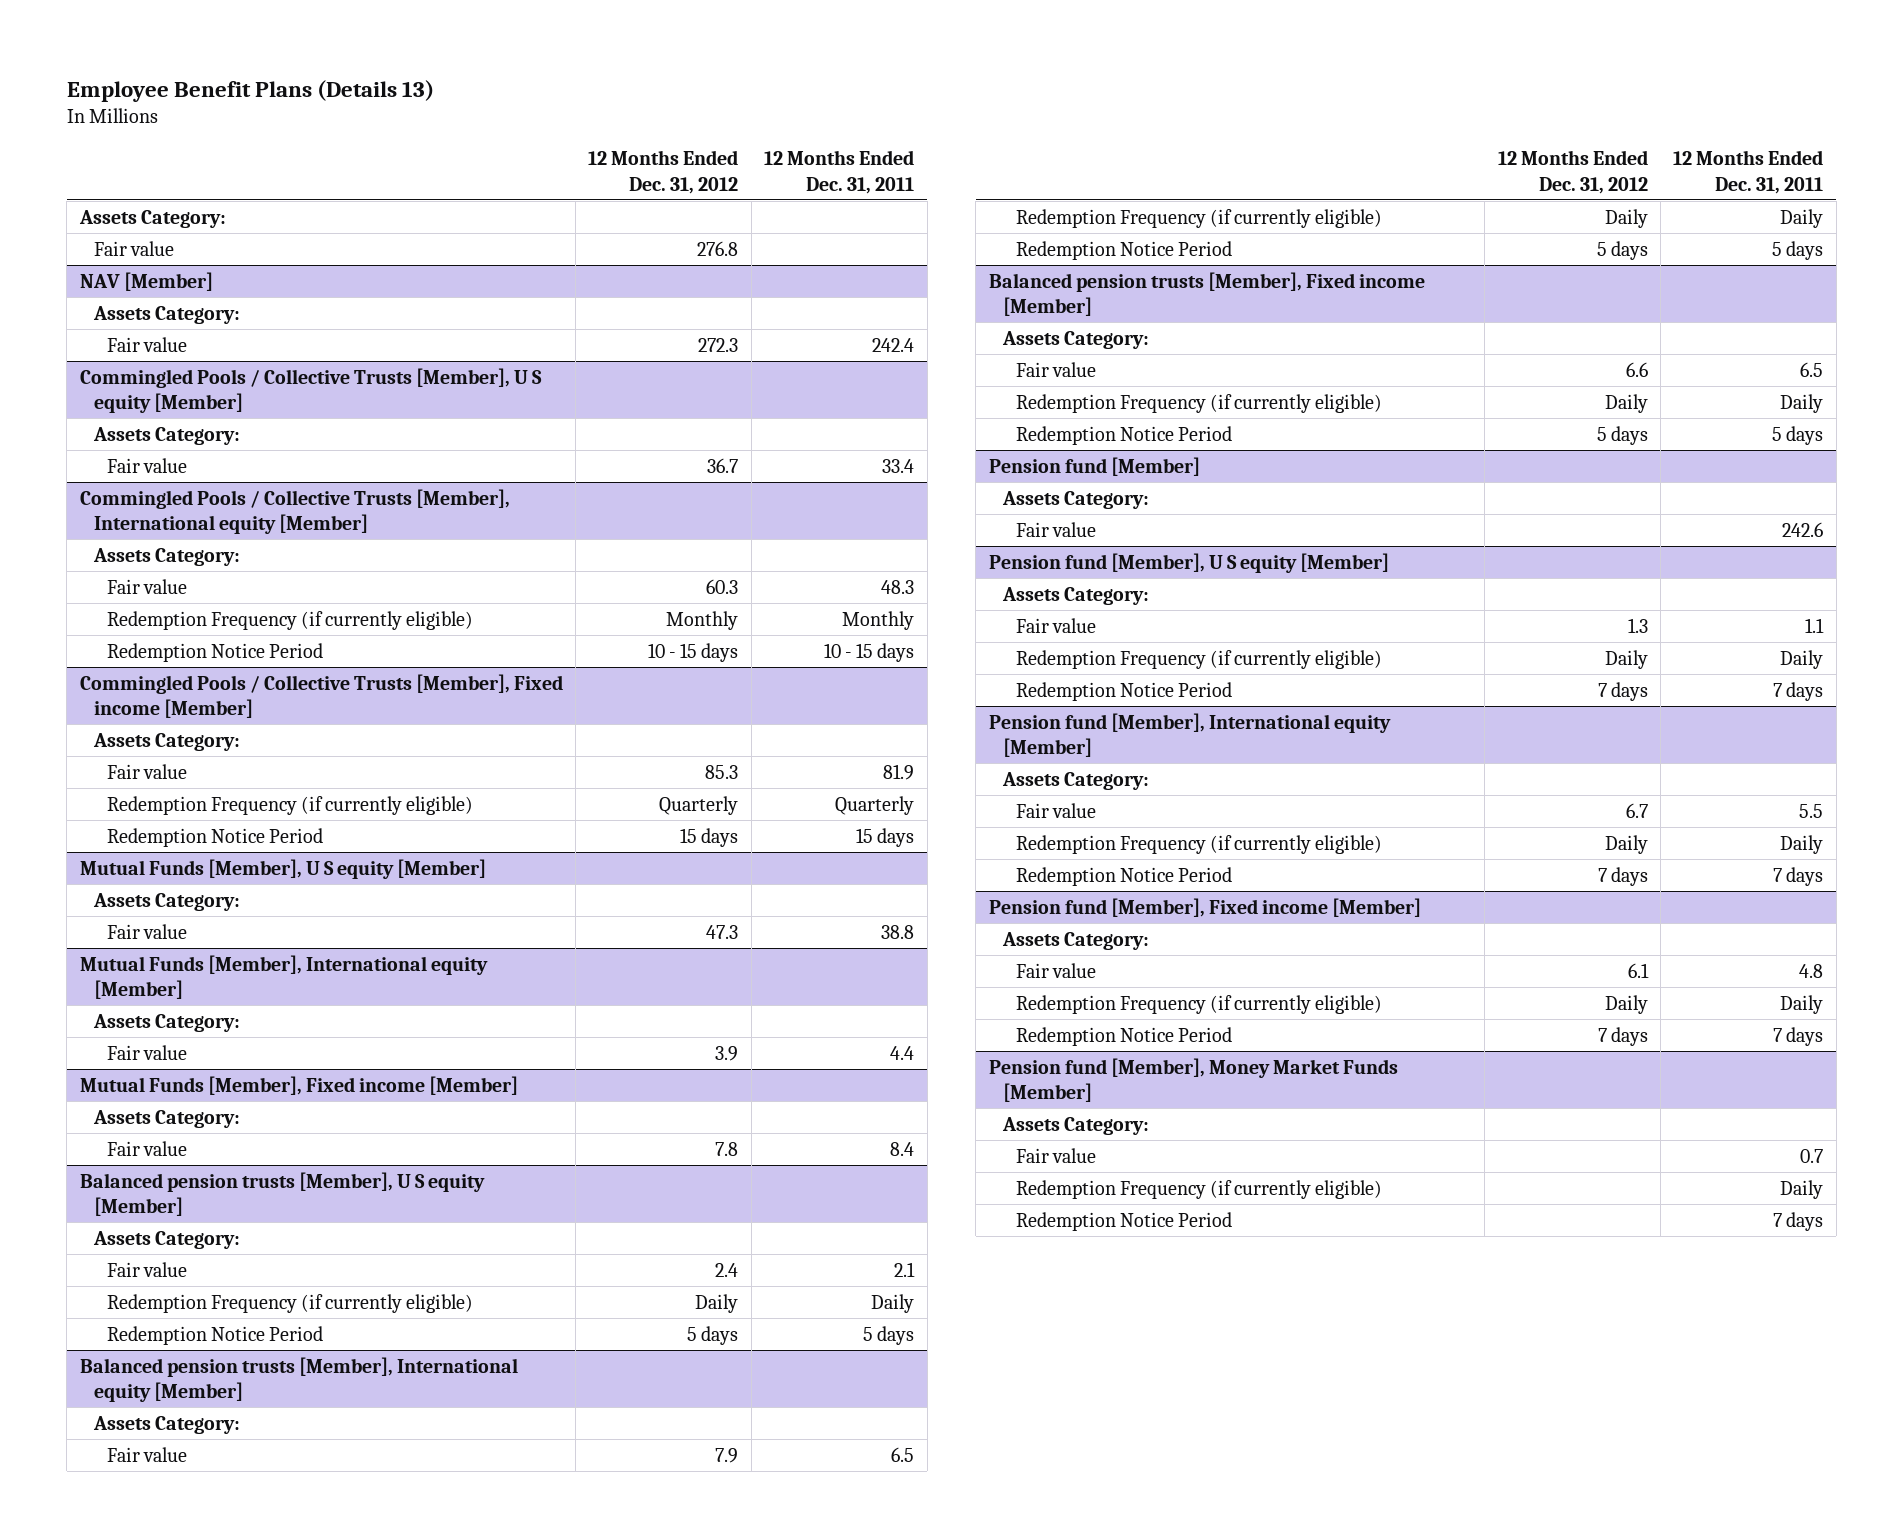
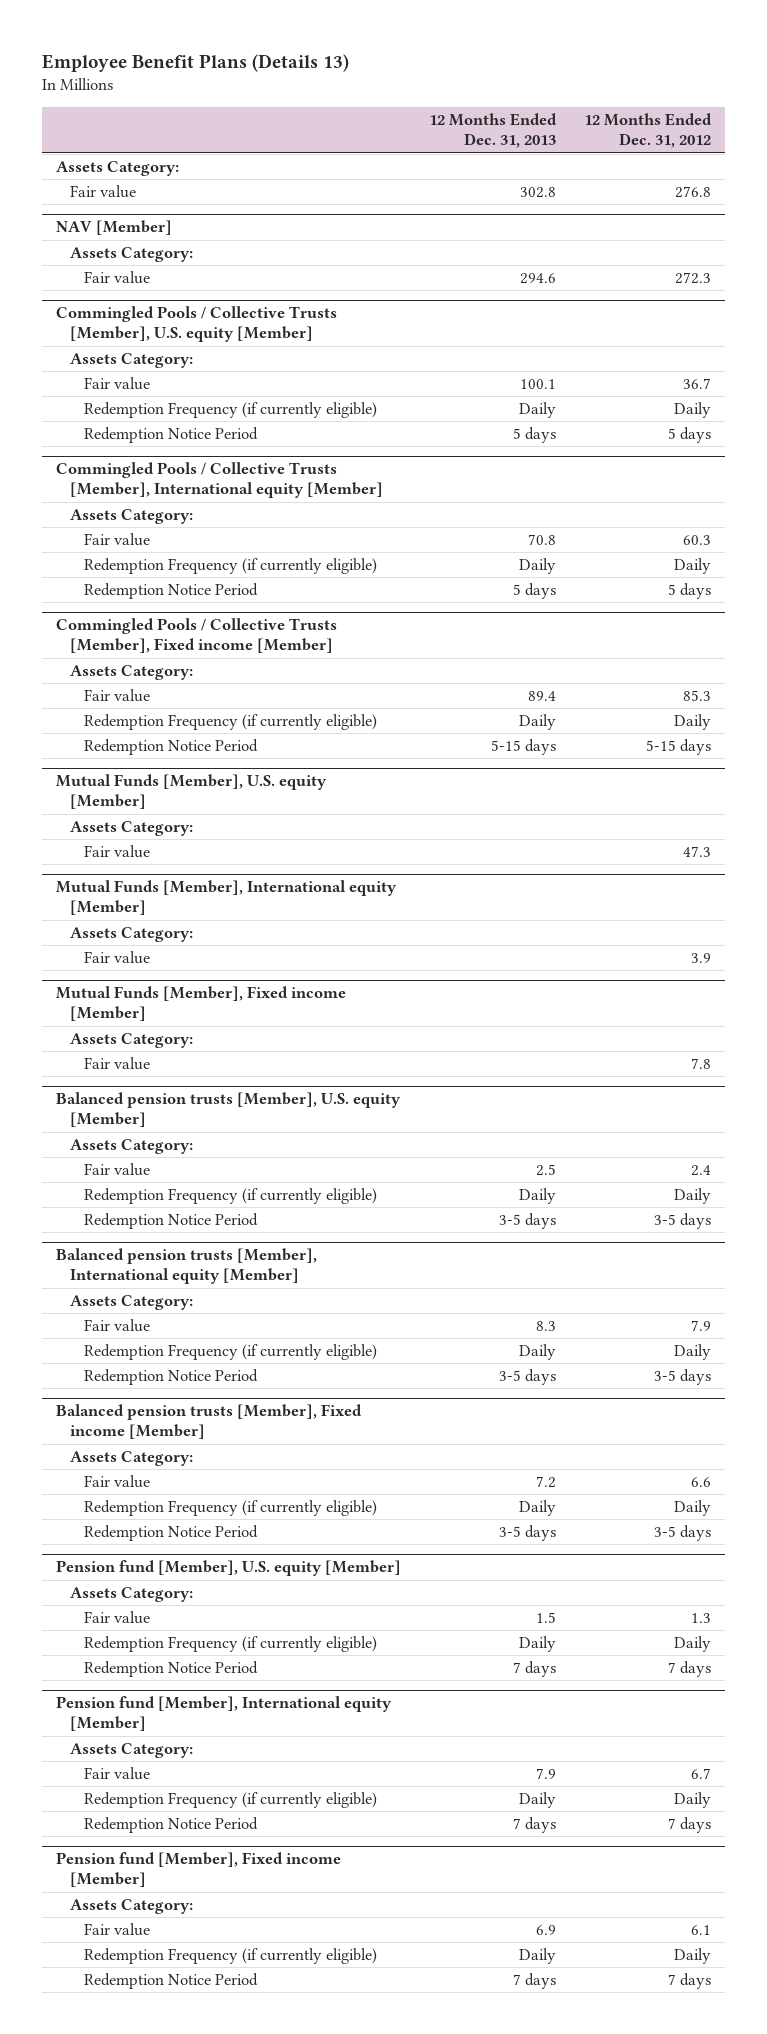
[764,150,915,194] 12 Months Ended Dec. 31, 2011 -> none
none -> [429,113,558,149] 12 Months Ended Dec. 31, 2013
[79,367,542,413] Commingled Pools / Collective Trusts [Member], U S equity [Member] -> [56,306,338,343] Commingled Pools / Collective Trusts [Member], U.S. equity [Member]
none -> [84,402,378,419] Redemption Frequency (if currently eligible)
none -> [84,427,259,444] Redemption Notice Period
[666,610,739,630] Monthly -> [673,558,711,575] Daily
[648,642,739,662] 10 - 15 days -> [667,583,711,600] 5 days
[659,795,739,815] Quarterly -> [673,714,711,731] Daily
[680,827,739,847] 15 days -> [645,739,711,756] 5-15 days
[79,858,486,879] Mutual Funds [Member], U S equity [Member] -> [56,774,328,810] Mutual Funds [Member], U.S. equity [Member]
[79,1171,485,1216] Balanced pension trusts [Member], U S equity [Member] -> [56,1092,402,1128] Balanced pension trusts [Member], U.S. equity [Member]
[687,1325,739,1345] 5 days -> [653,1213,711,1230] 3-5 days
[1596,240,1648,260] 5 days -> [653,1369,711,1386] 3-5 days
[988,456,1200,476] Pension fund [Member] -> none
[1001,490,1149,509] Assets Category: -> none
[1016,521,1097,537] Fair value -> none
[1596,425,1648,445] 5 days -> [653,1525,711,1542] 3-5 days
[988,552,1389,573] Pension fund [Member], U S equity [Member] -> [56,1560,402,1577] Pension fund [Member], U.S. equity [Member]
[988,1057,1398,1102] Pension fund [Member], Money Market Funds [Member] -> none
[1001,1116,1149,1135] Assets Category: -> none
[1016,1147,1097,1163] Fair value -> none
[1016,1179,1383,1199] Redemption Frequency (if currently eligible) -> none
[1016,1211,1233,1231] Redemption Notice Period -> none

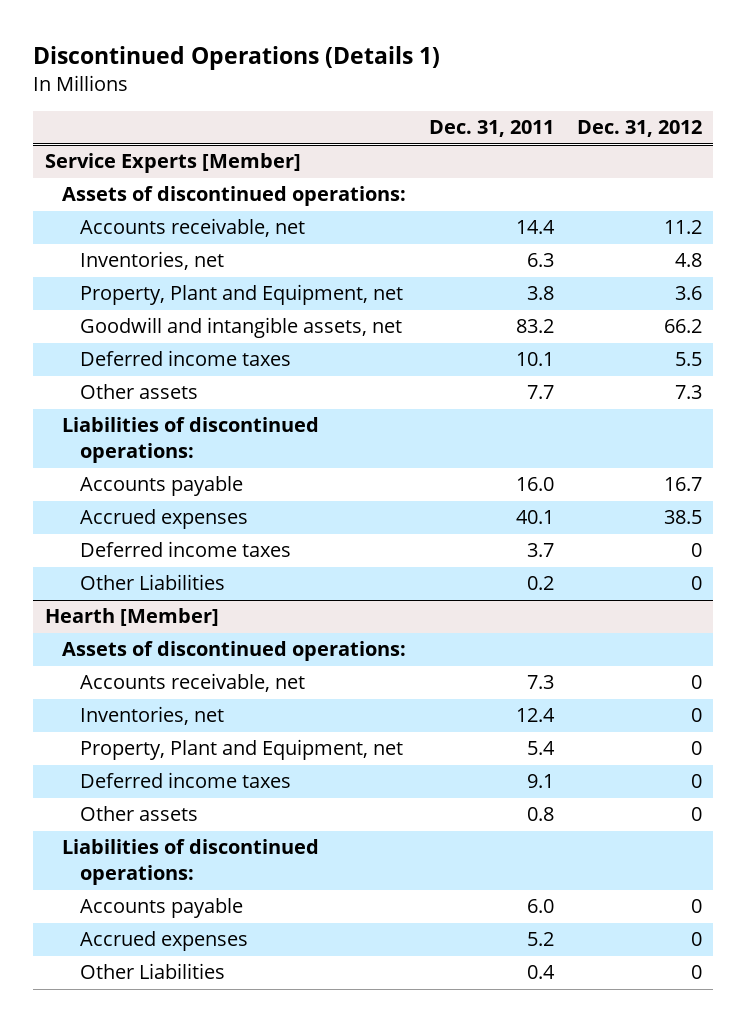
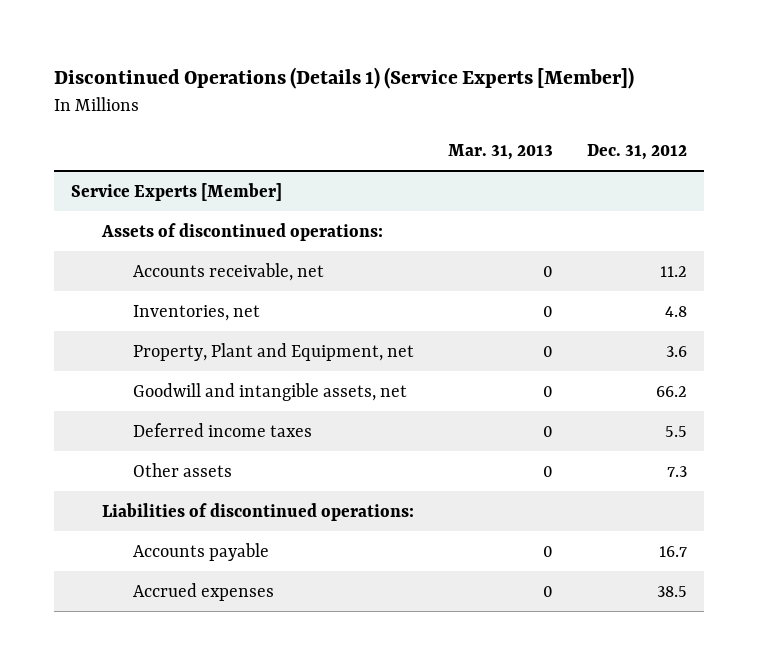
[33,46,441,71] Discontinued Operations (Details 1) -> [53,67,634,90] Discontinued Operations (Details 1) (Service Experts [Member])
[429,120,555,138] Dec. 31, 2011 -> none
none -> [448,143,554,160] Mar. 31, 2013
[80,541,292,558] Deferred income taxes -> none
[80,574,226,591] Other Liabilities -> none
[44,608,219,627] Hearth [Member] -> none
[62,641,407,662] Assets of discontinued operations: -> none
[80,673,306,693] Accounts receivable, net -> none
[80,706,225,726] Inventories, net -> none
[80,739,404,761] Property, Plant and Equipment, net -> none
[80,772,292,789] Deferred income taxes -> none
[80,806,199,822] Other assets -> none
[62,839,320,886] Liabilities of discontinued operations: -> none
[80,898,244,919] Accounts payable -> none
[80,931,249,952] Accrued expenses -> none
[80,963,226,980] Other Liabilities -> none

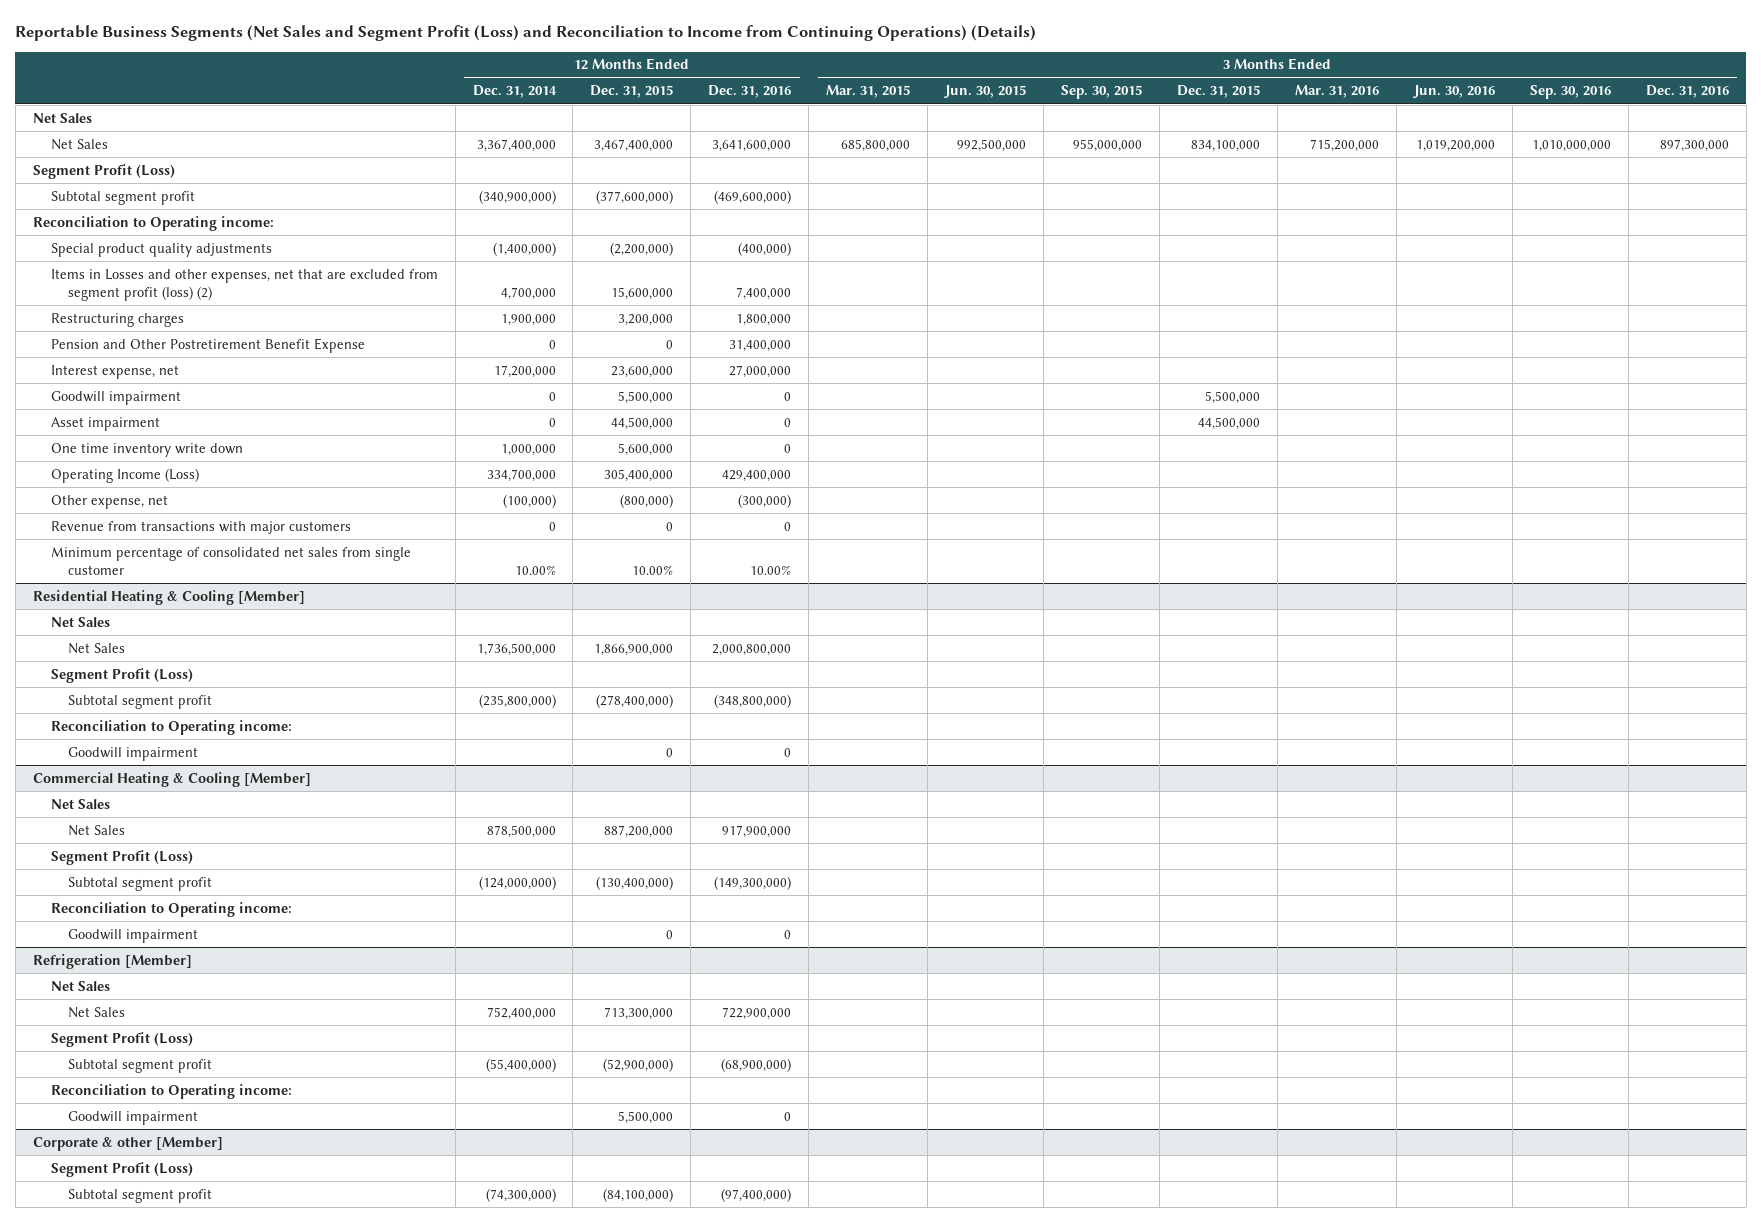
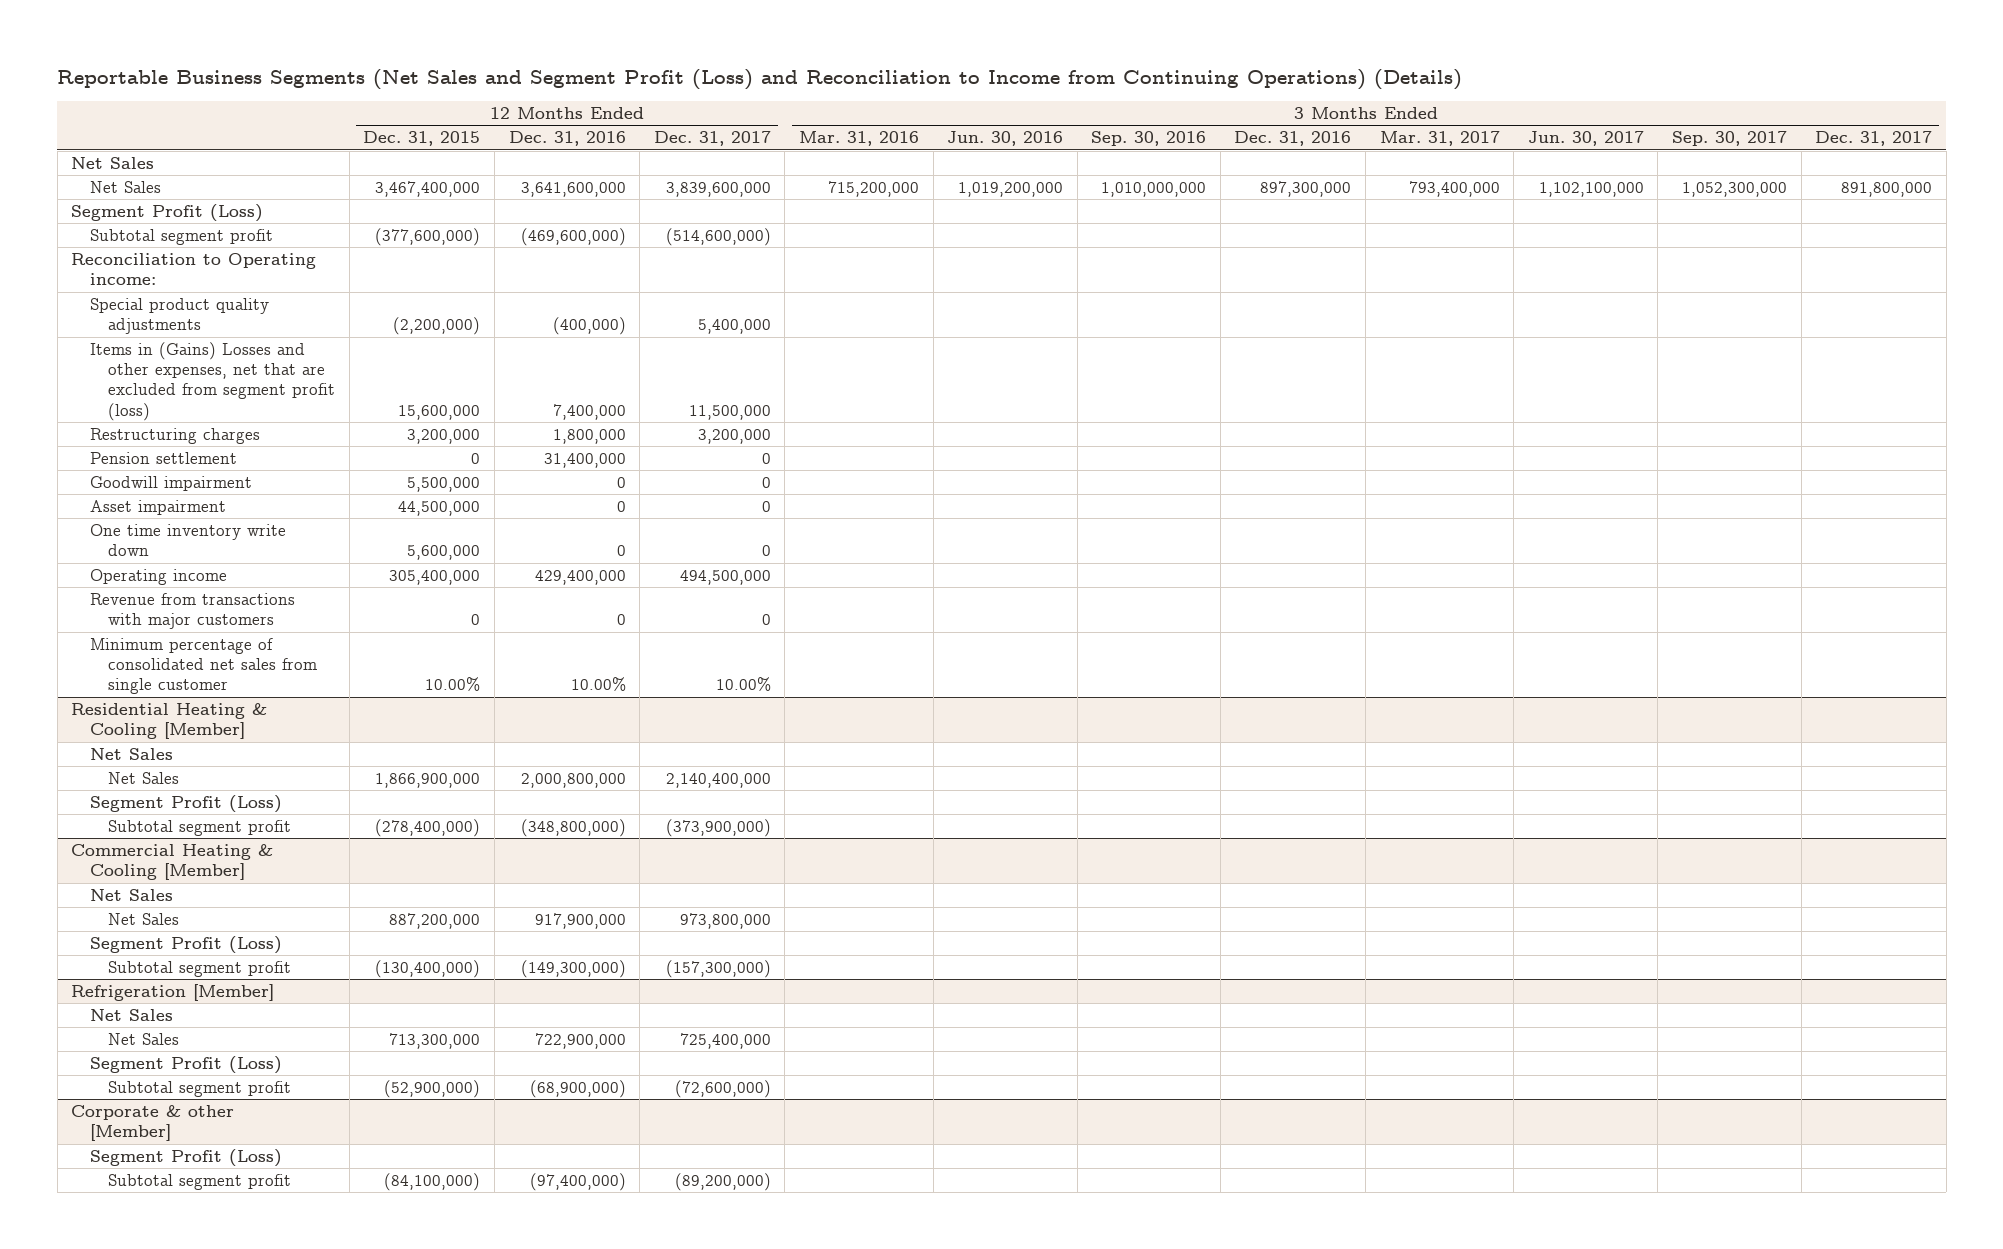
[472,85,557,99] Dec. 31, 2014 -> none
[826,85,911,99] Mar. 31, 2015 -> none
[944,85,1027,99] Jun. 30, 2015 -> none
[1061,85,1143,100] Sep. 30, 2015 -> none
[1176,85,1260,99] Dec. 31, 2015 -> none
none -> [653,131,771,147] Dec. 31, 2017
none -> [1379,131,1500,147] Mar. 31, 2017
none -> [1527,131,1644,147] Jun. 30, 2017
none -> [1671,131,1787,147] Sep. 30, 2017
none -> [1815,131,1933,147] Dec. 31, 2017
[50,268,438,301] Items in Losses and other expenses, net that are excluded from segment profit (loss) (2) -> [89,342,336,421] Items in (Gains) Losses and other expenses, net that are excluded from segment profit (loss)
[50,364,179,379] Interest expense, net -> none
[50,337,365,353] Pension and Other Postretirement Benefit Expense -> [89,452,237,465] Pension settlement
[50,494,168,509] Other expense, net -> none
[50,467,199,483] Operating Income (Loss) -> [89,569,227,586] Operating income
[50,719,292,735] Reconciliation to Operating income: -> none
[68,746,199,761] Goodwill impairment -> none
[50,901,292,917] Reconciliation to Operating income: -> none
[68,928,199,943] Goodwill impairment -> none
[50,1083,292,1099] Reconciliation to Operating income: -> none
[68,1110,199,1125] Goodwill impairment -> none

